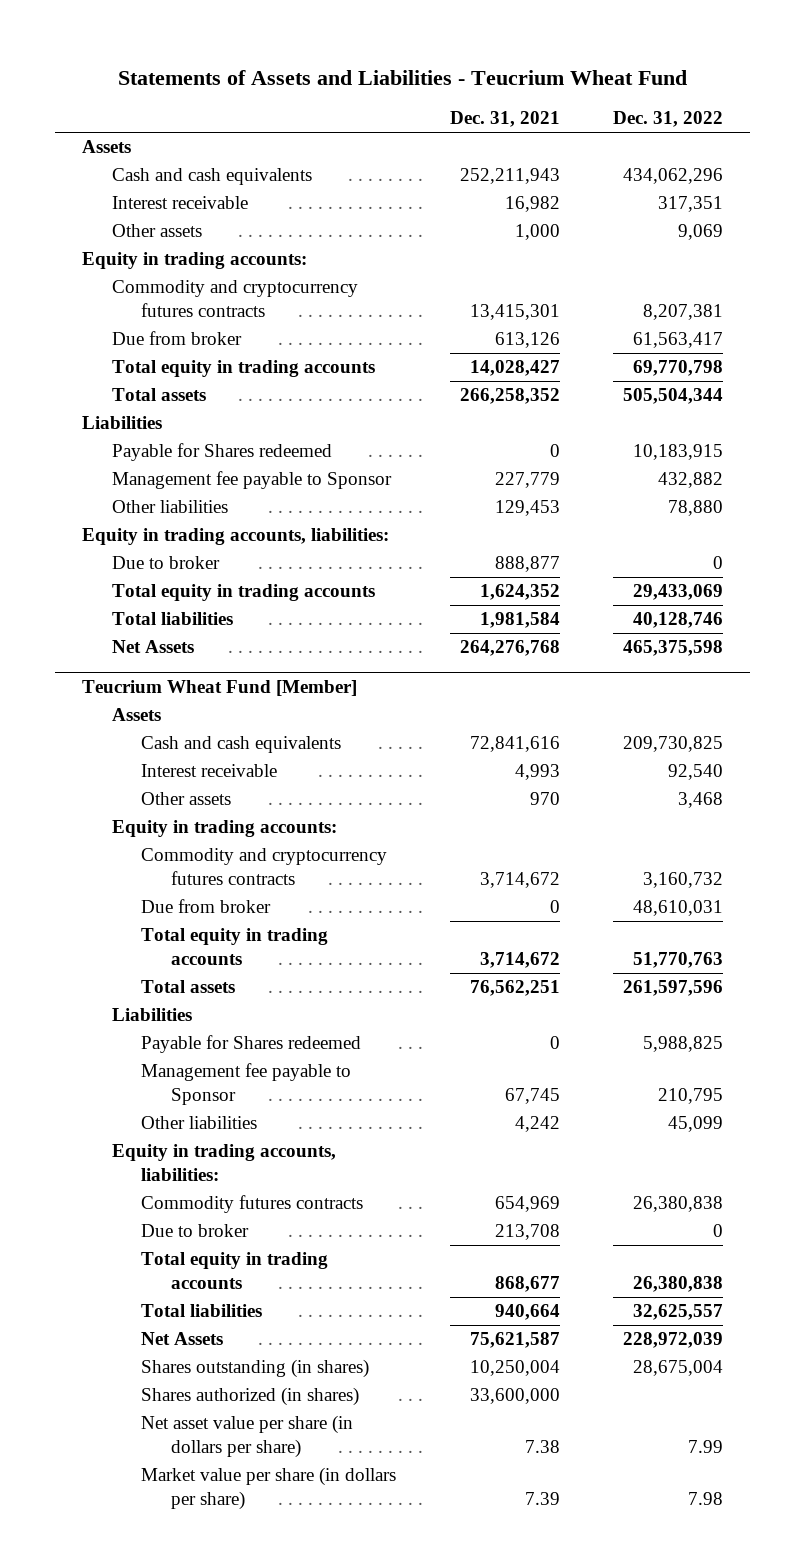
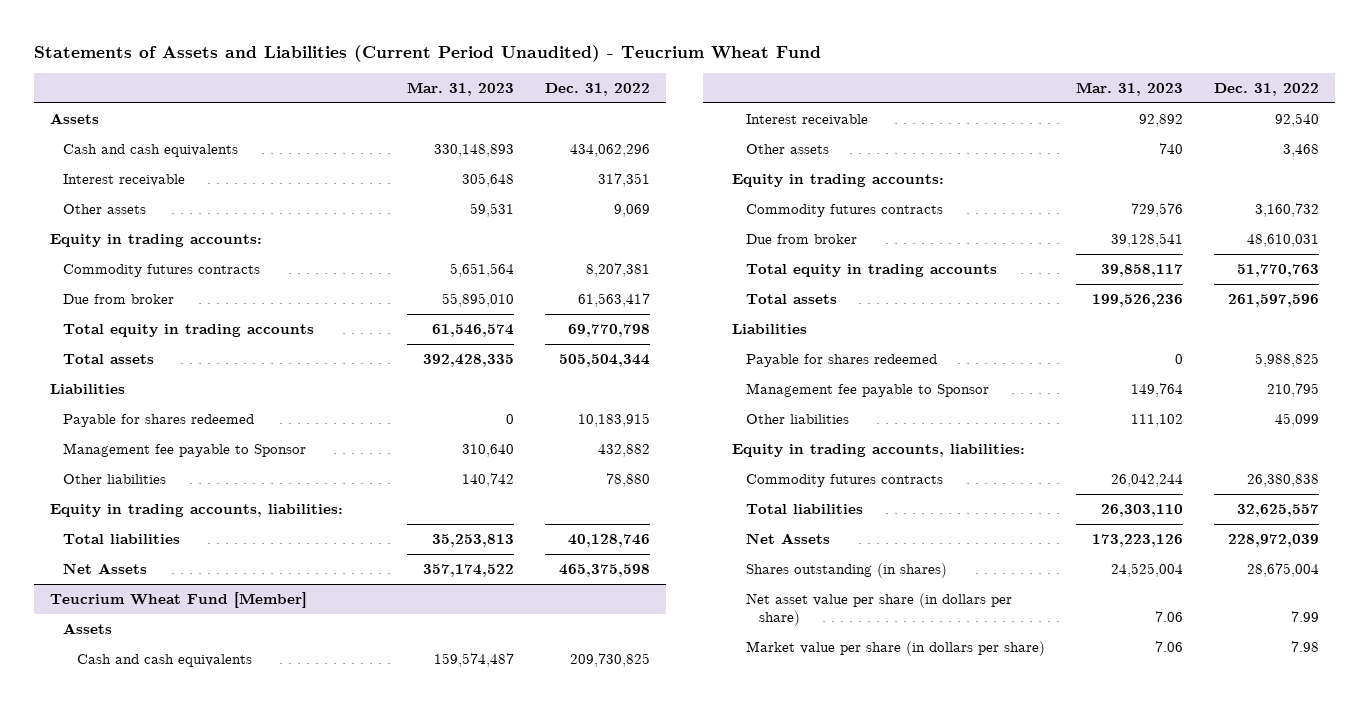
[117,69,687,85] Statements of Assets and Liabilities - Teucrium Wheat Fund -> [34,44,822,62] Statements of Assets and Liabilities (Current Period Unaudited) - Teucrium Wheat Fund
[449,111,560,128] Dec. 31, 2021 -> none
none -> [406,81,514,96] Mar. 31, 2023
[111,280,358,317] Commodity and cryptocurrency futures contracts -> [63,264,261,278] Commodity futures contracts
[111,443,332,462] Payable for Shares redeemed -> [63,414,255,428] Payable for shares redeemed
[111,556,220,570] Due to broker -> none
[111,584,375,602] Total equity in trading accounts -> none
[141,848,388,885] Commodity and cryptocurrency futures contracts -> [745,204,943,218] Commodity futures contracts
[141,1035,362,1054] Payable for Shares redeemed -> [745,354,937,368] Payable for shares redeemed
[141,1224,250,1238] Due to broker -> none
[141,1252,329,1289] Total equity in trading accounts -> none
[141,1387,360,1407] Shares authorized (in shares) -> none

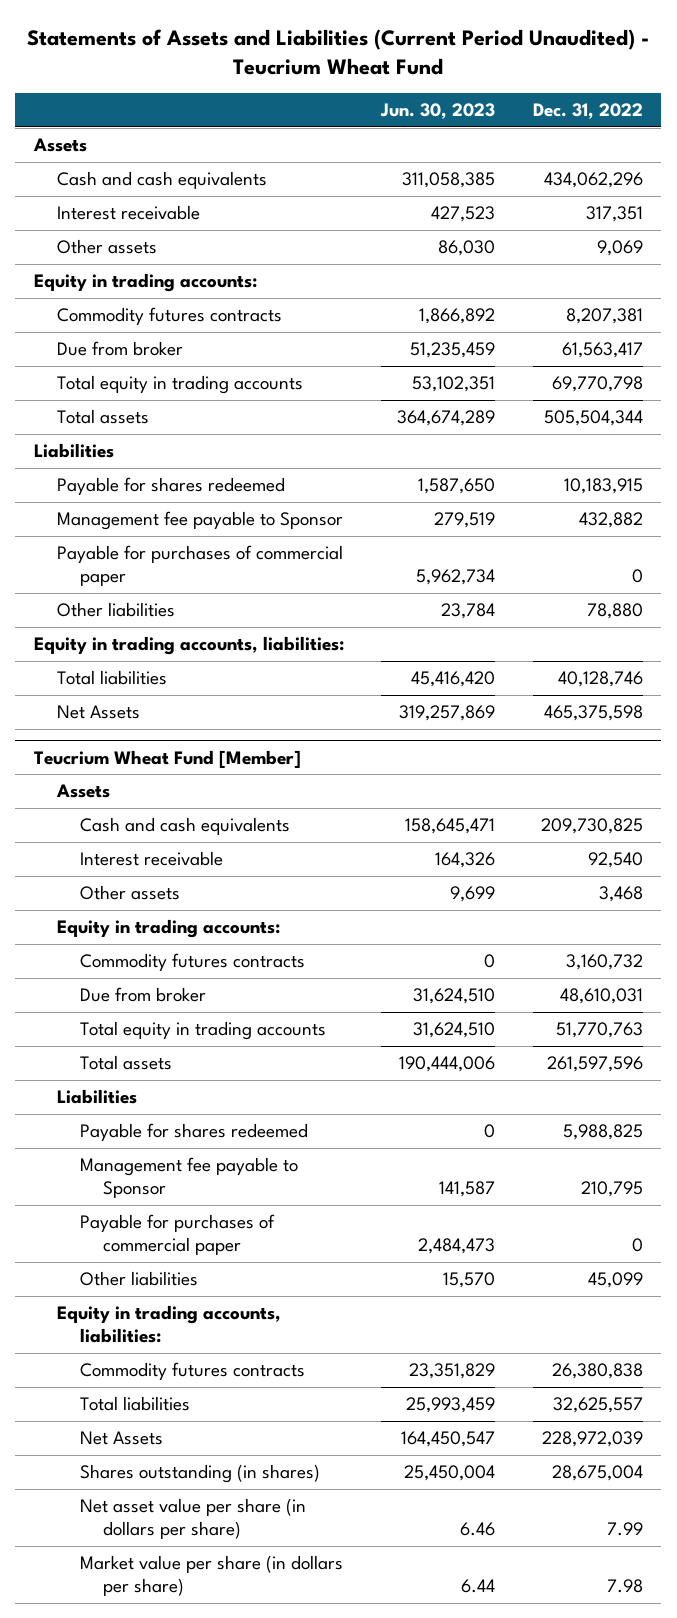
[406,81,514,96] Mar. 31, 2023 -> none
none -> [380,103,496,120] Jun. 30, 2023
none -> [56,545,343,587] Payable for purchases of commercial paper
none -> [79,1214,275,1256] Payable for purchases of commercial paper

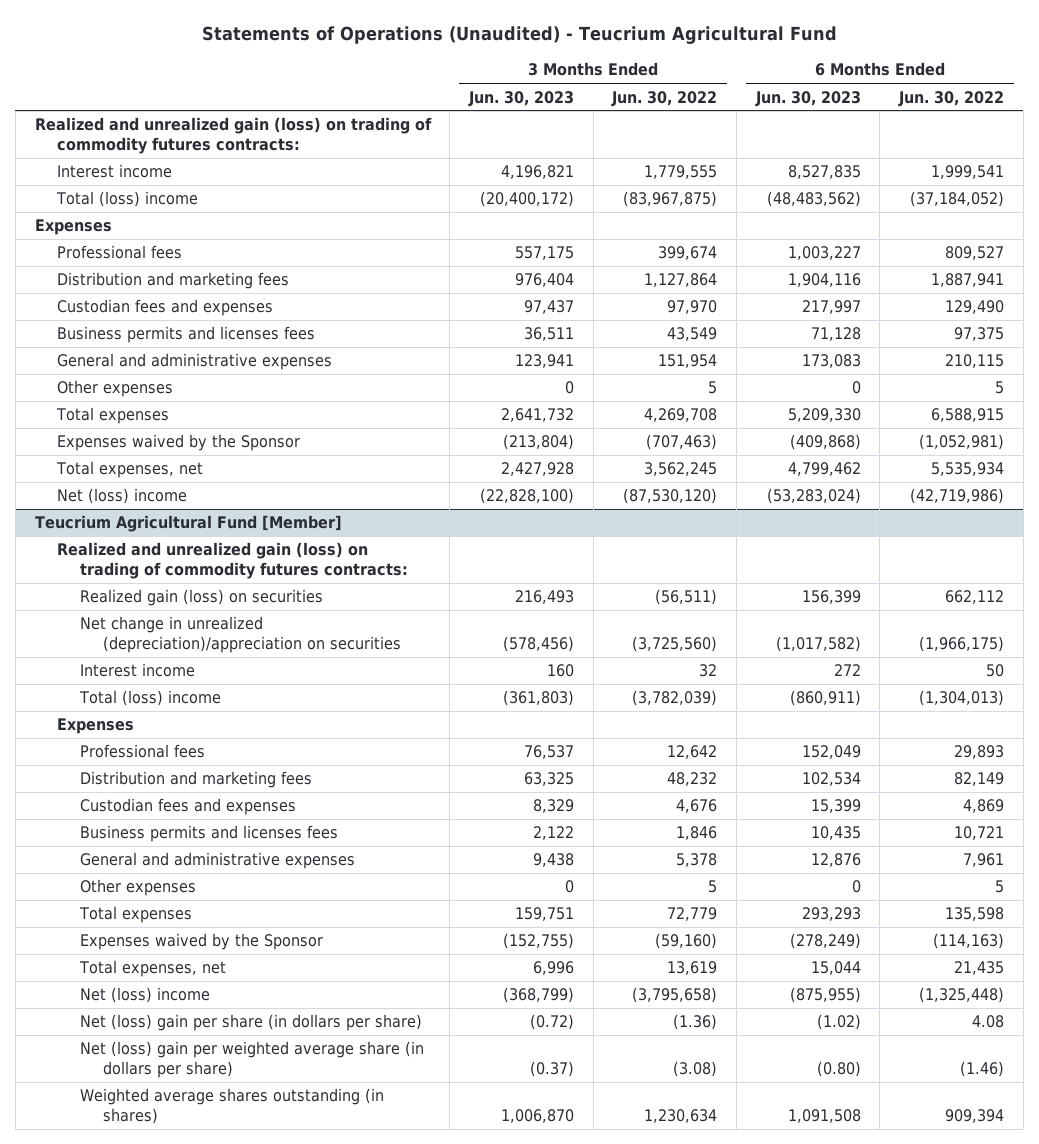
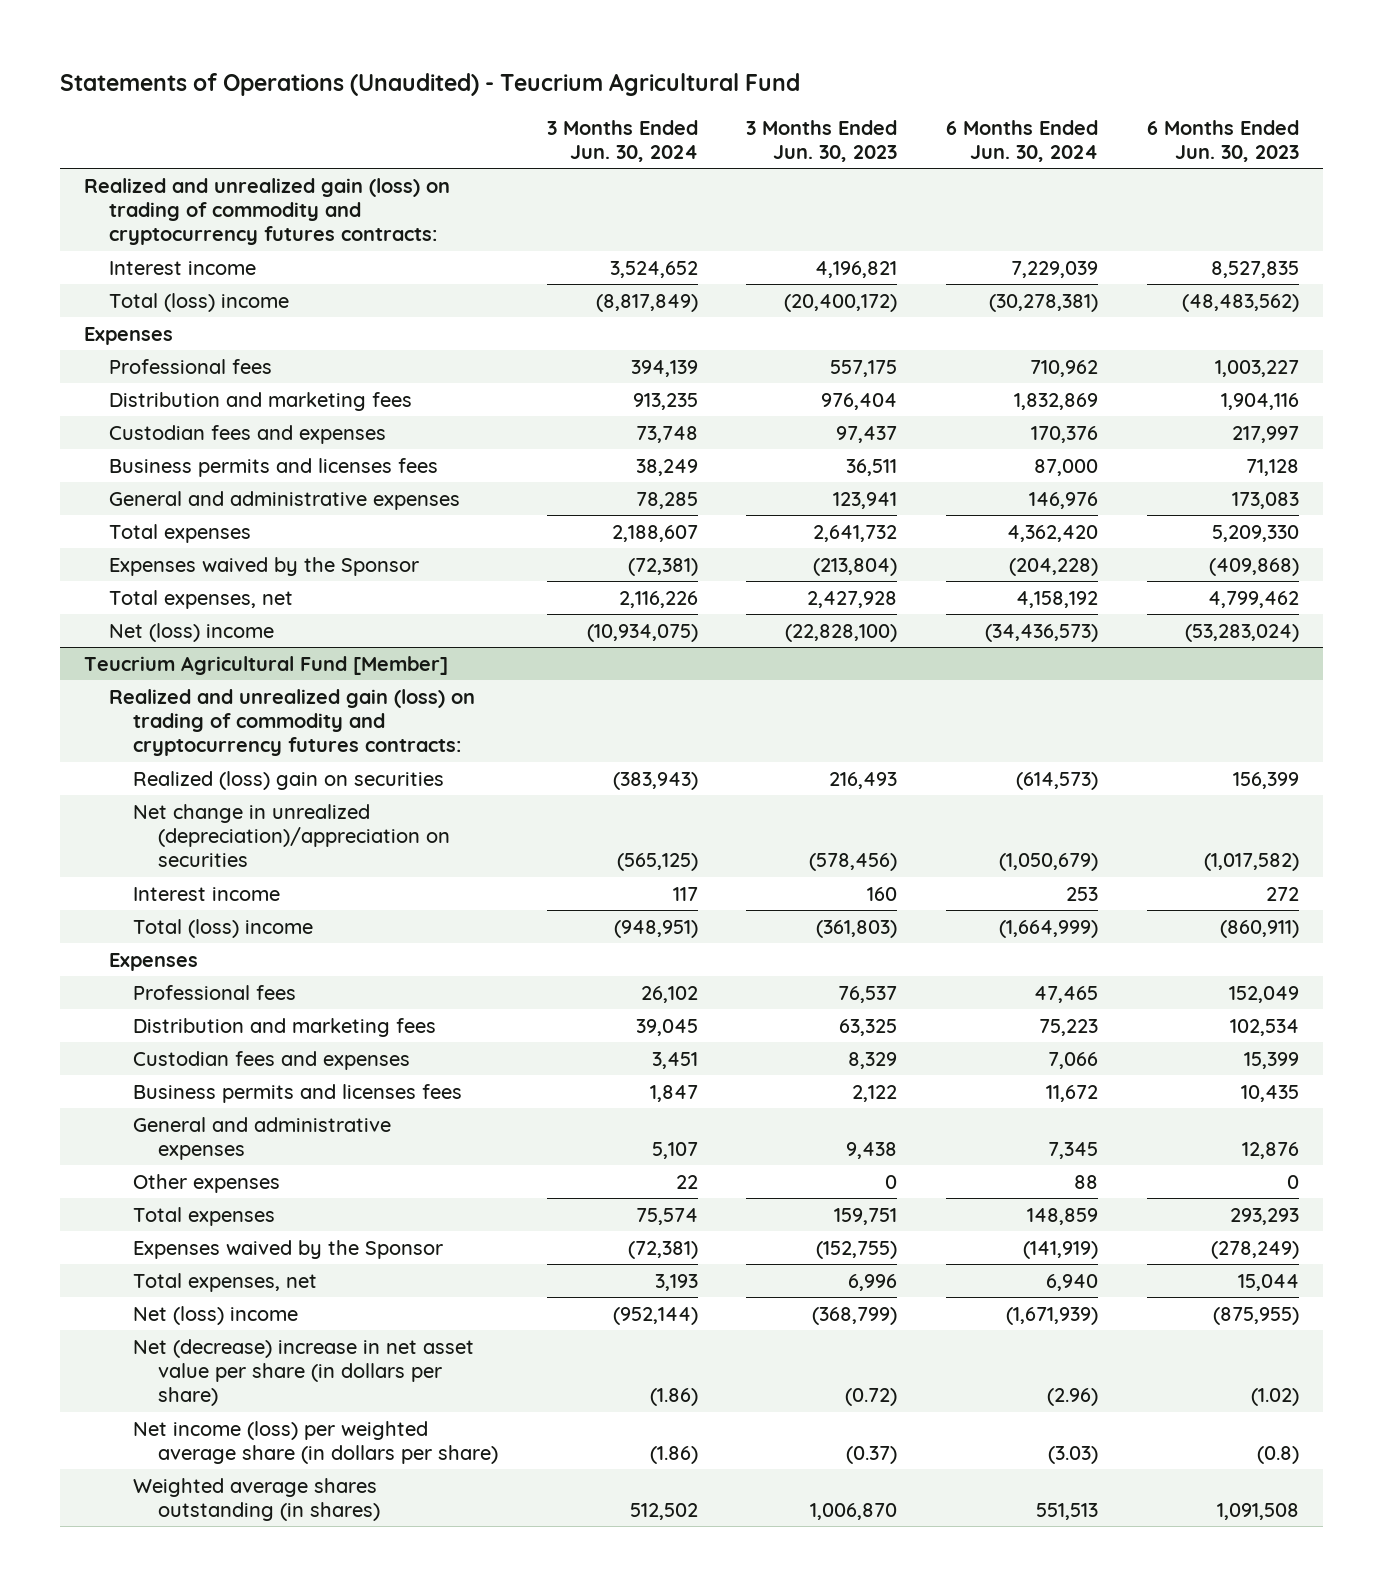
[611,90,718,107] Jun. 30, 2022 -> none
[898,90,1005,107] Jun. 30, 2022 -> none
none -> [546,119,698,162] 3 Months Ended Jun. 30, 2024
none -> [946,119,1099,162] 6 Months Ended Jun. 30, 2024
[34,117,432,154] Realized and unrealized gain (loss) on trading of commodity futures contracts: -> [84,177,451,246] Realized and unrealized gain (loss) on trading of commodity and cryptocurrency futures contracts:
[57,380,174,398] Other expenses -> none
[57,542,409,579] Realized and unrealized gain (loss) on trading of commodity futures contracts: -> [108,688,475,757] Realized and unrealized gain (loss) on trading of commodity and cryptocurrency futures contracts:
[80,589,324,607] Realized gain (loss) on securities -> [133,770,445,790] Realized (loss) gain on securities
[80,1014,423,1032] Net (loss) gain per share (in dollars per share) -> [133,1338,475,1407] Net (decrease) increase in net asset value per share (in dollars per share)
[80,1041,425,1078] Net (loss) gain per weighted average share (in dollars per share) -> [133,1420,498,1464] Net income (loss) per weighted average share (in dollars per share)
[816,1060,861,1077] (0.80) -> [1256,1445,1299,1464] (0.8)

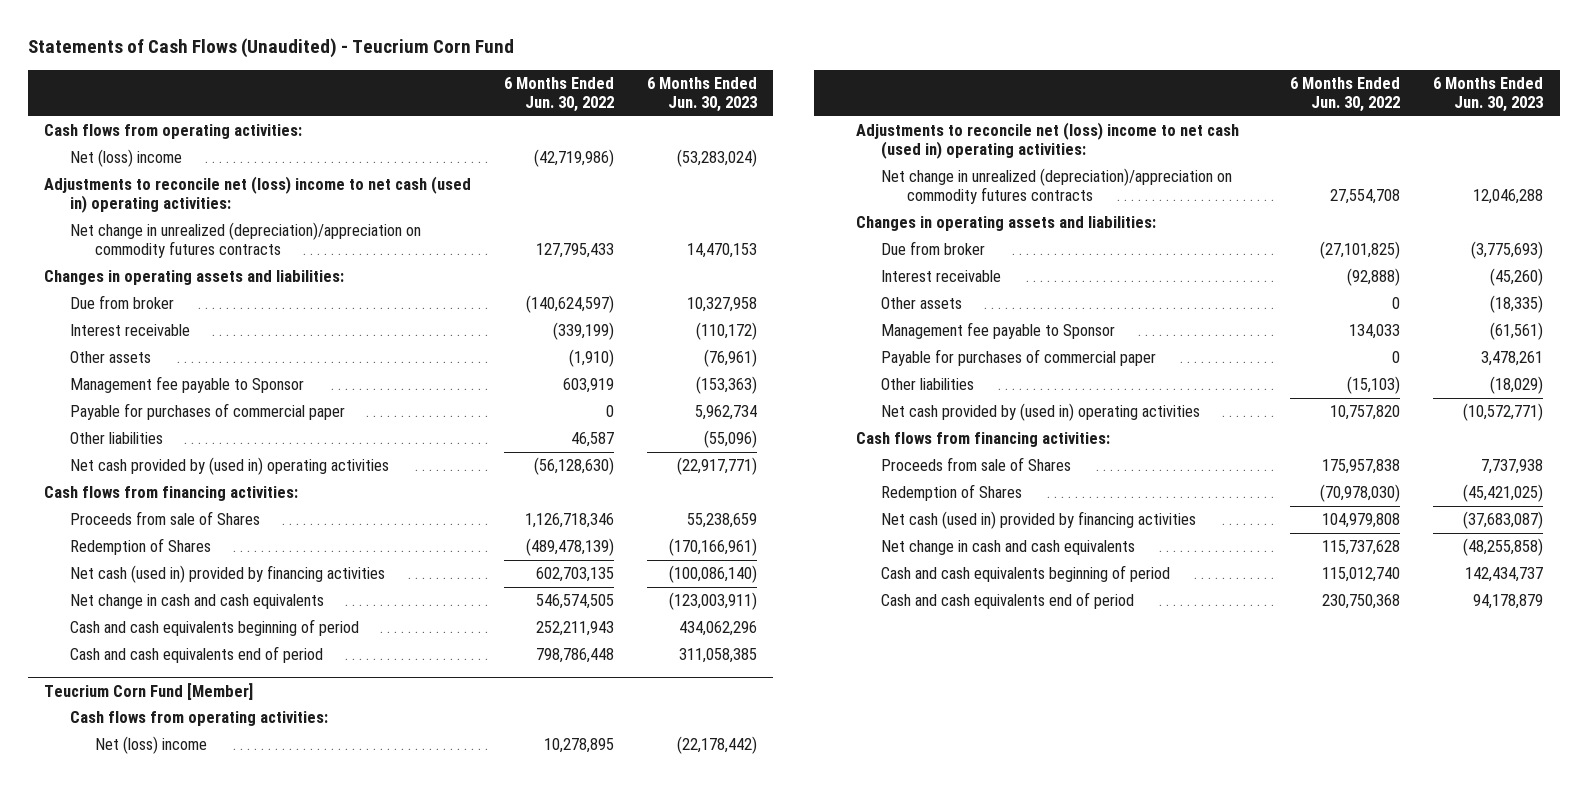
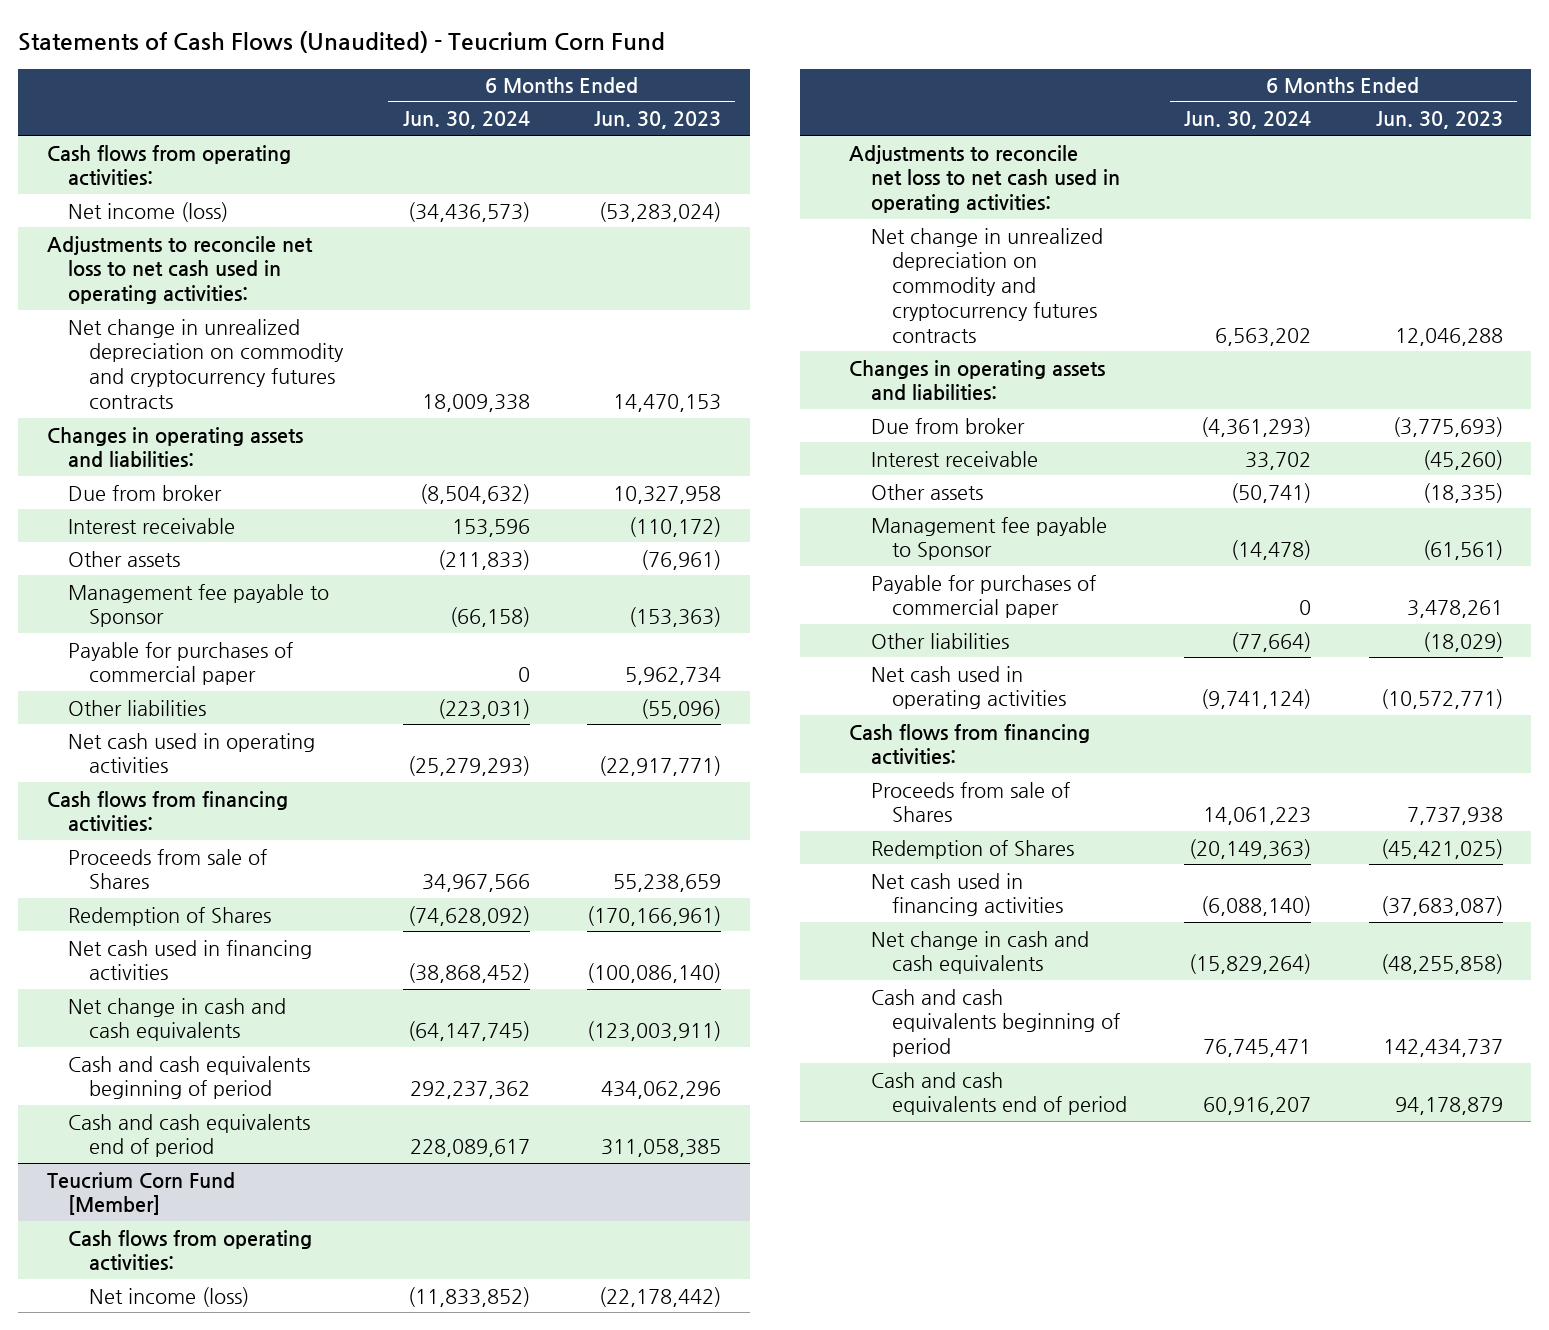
[504,76,615,113] 6 Months Ended Jun. 30, 2022 -> none
none -> [402,111,530,130] Jun. 30, 2024
[69,149,182,168] Net (loss) income -> [67,201,228,222] Net income (loss)
[44,176,472,214] Adjustments to reconcile net (loss) income to net cash (used in) operating activities: -> [46,235,313,305] Adjustments to reconcile net loss to net cash used in operating activities:
[69,222,421,259] Net change in unrealized (depreciation)/appreciation on commodity futures contracts -> [67,318,345,409] Net change in unrealized depreciation on commodity and cryptocurrency futures contracts
[69,457,389,476] Net cash provided by (used in) operating activities -> [67,732,315,774] Net cash used in operating activities
[69,565,385,584] Net cash (used in) provided by financing activities -> [67,939,312,981] Net cash used in financing activities
[94,736,207,755] Net (loss) income -> [89,1286,250,1307] Net income (loss)
[856,122,1240,160] Adjustments to reconcile net (loss) income to net cash (used in) operating activities: -> [849,144,1120,214] Adjustments to reconcile net loss to net cash used in operating activities:
[881,168,1233,205] Net change in unrealized (depreciation)/appreciation on commodity futures contracts -> [870,227,1103,343] Net change in unrealized depreciation on commodity and cryptocurrency futures contracts
[881,403,1201,422] Net cash provided by (used in) operating activities -> [870,665,1066,710] Net cash used in operating activities
[881,511,1197,530] Net cash (used in) provided by financing activities -> [870,872,1063,917] Net cash used in financing activities

